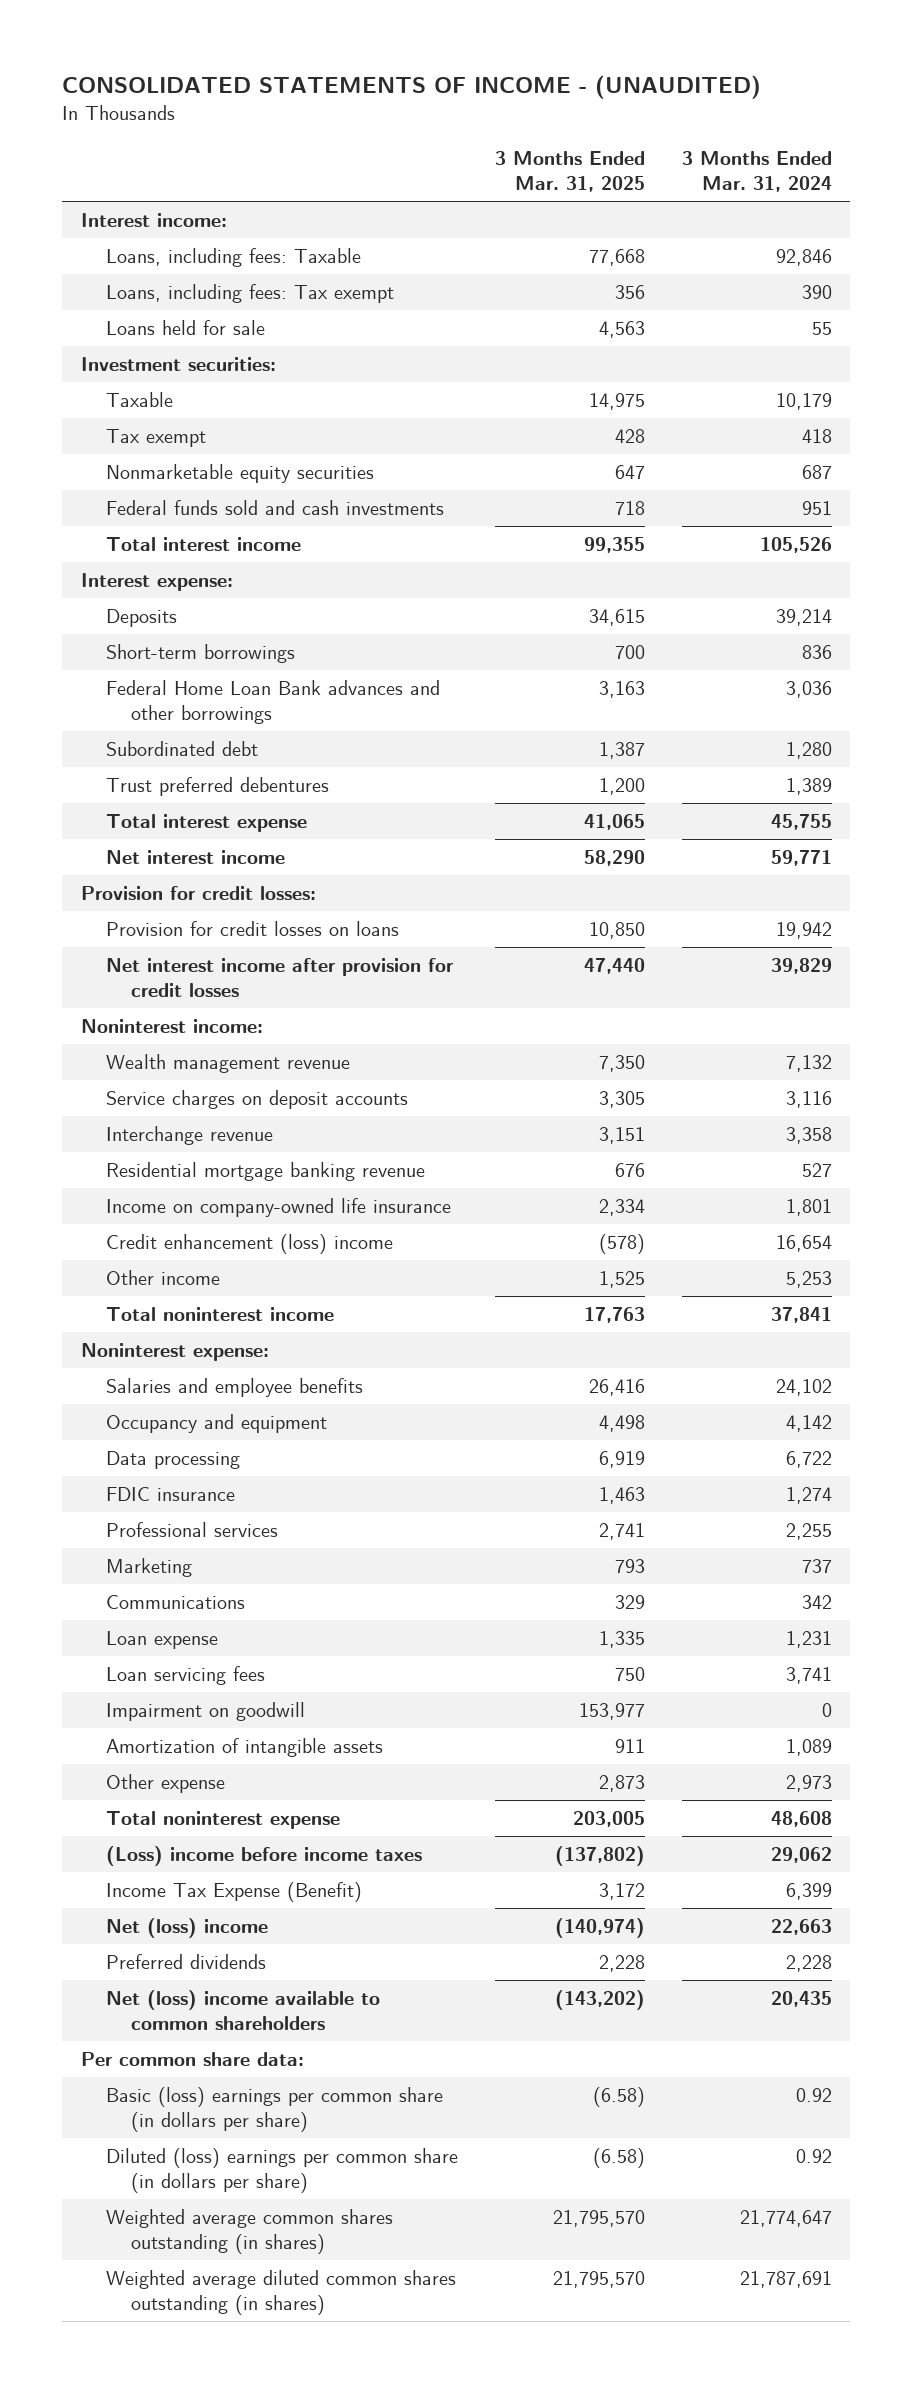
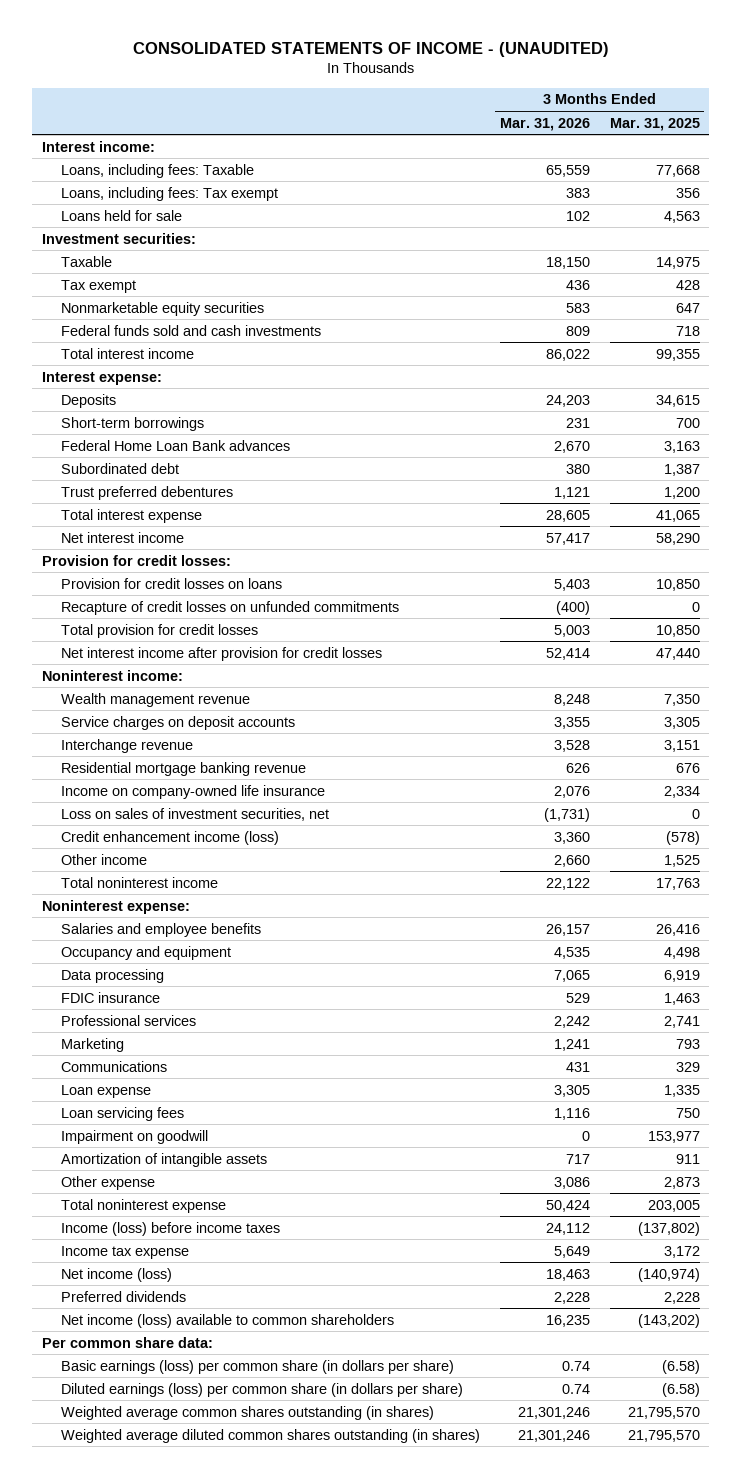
[681,150,832,192] 3 Months Ended Mar. 31, 2024 -> none
none -> [499,117,590,131] Mar. 31, 2026
[106,680,441,725] Federal Home Loan Bank advances and other borrowings -> [60,439,290,451] Federal Home Loan Bank advances
none -> [60,600,399,615] Recapture of credit losses on unfunded commitments
none -> [60,623,258,638] Total provision for credit losses
none -> [60,807,329,821] Loss on sales of investment securities, net
[106,1234,394,1255] Credit enhancement (loss) income -> [60,830,279,845] Credit enhancement income (loss)
[106,1846,423,1867] (Loss) income before income taxes -> [60,1221,280,1236] Income (loss) before income taxes
[106,1882,363,1903] Income Tax Expense (Benefit) -> [60,1245,189,1259] Income tax expense
[106,1918,269,1939] Net (loss) income -> [60,1267,172,1282] Net income (loss)
[106,1990,381,2031] Net (loss) income available to common shareholders -> [60,1313,394,1328] Net income (loss) available to common shareholders
[106,2087,444,2133] Basic (loss) earnings per common share (in dollars per share) -> [60,1359,454,1374] Basic earnings (loss) per common share (in dollars per share)
[106,2148,459,2194] Diluted (loss) earnings per common share (in dollars per share) -> [60,1382,463,1397] Diluted earnings (loss) per common share (in dollars per share)

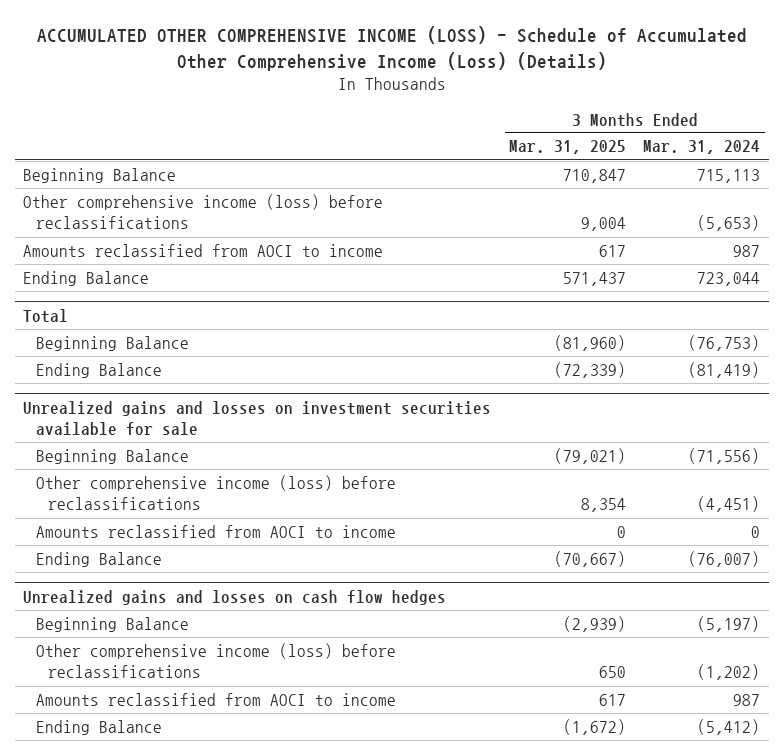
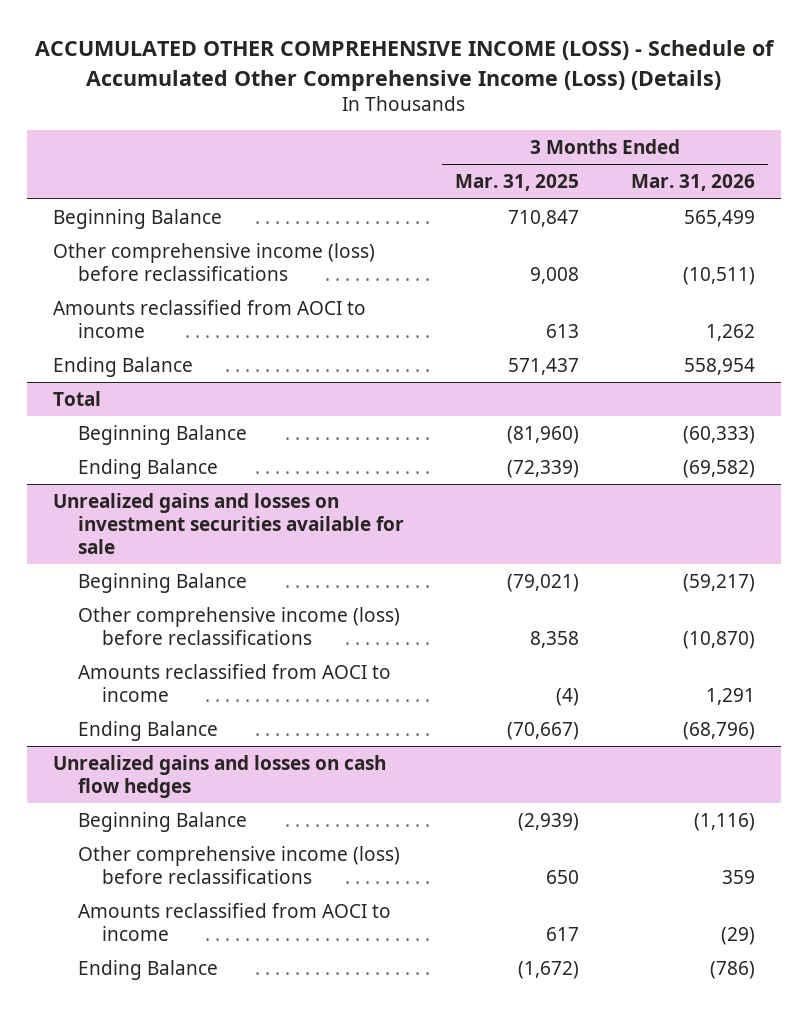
[643,140,761,155] Mar. 31, 2024 -> none
none -> [630,174,755,192] Mar. 31, 2026
[580,217,626,232] 9,004 -> [530,266,580,284] 9,008
[598,244,626,257] 617 -> [546,323,580,338] 613
[580,498,626,513] 8,354 -> [530,630,580,648] 8,358
[616,525,626,538] 0 -> [556,687,580,706] (4)

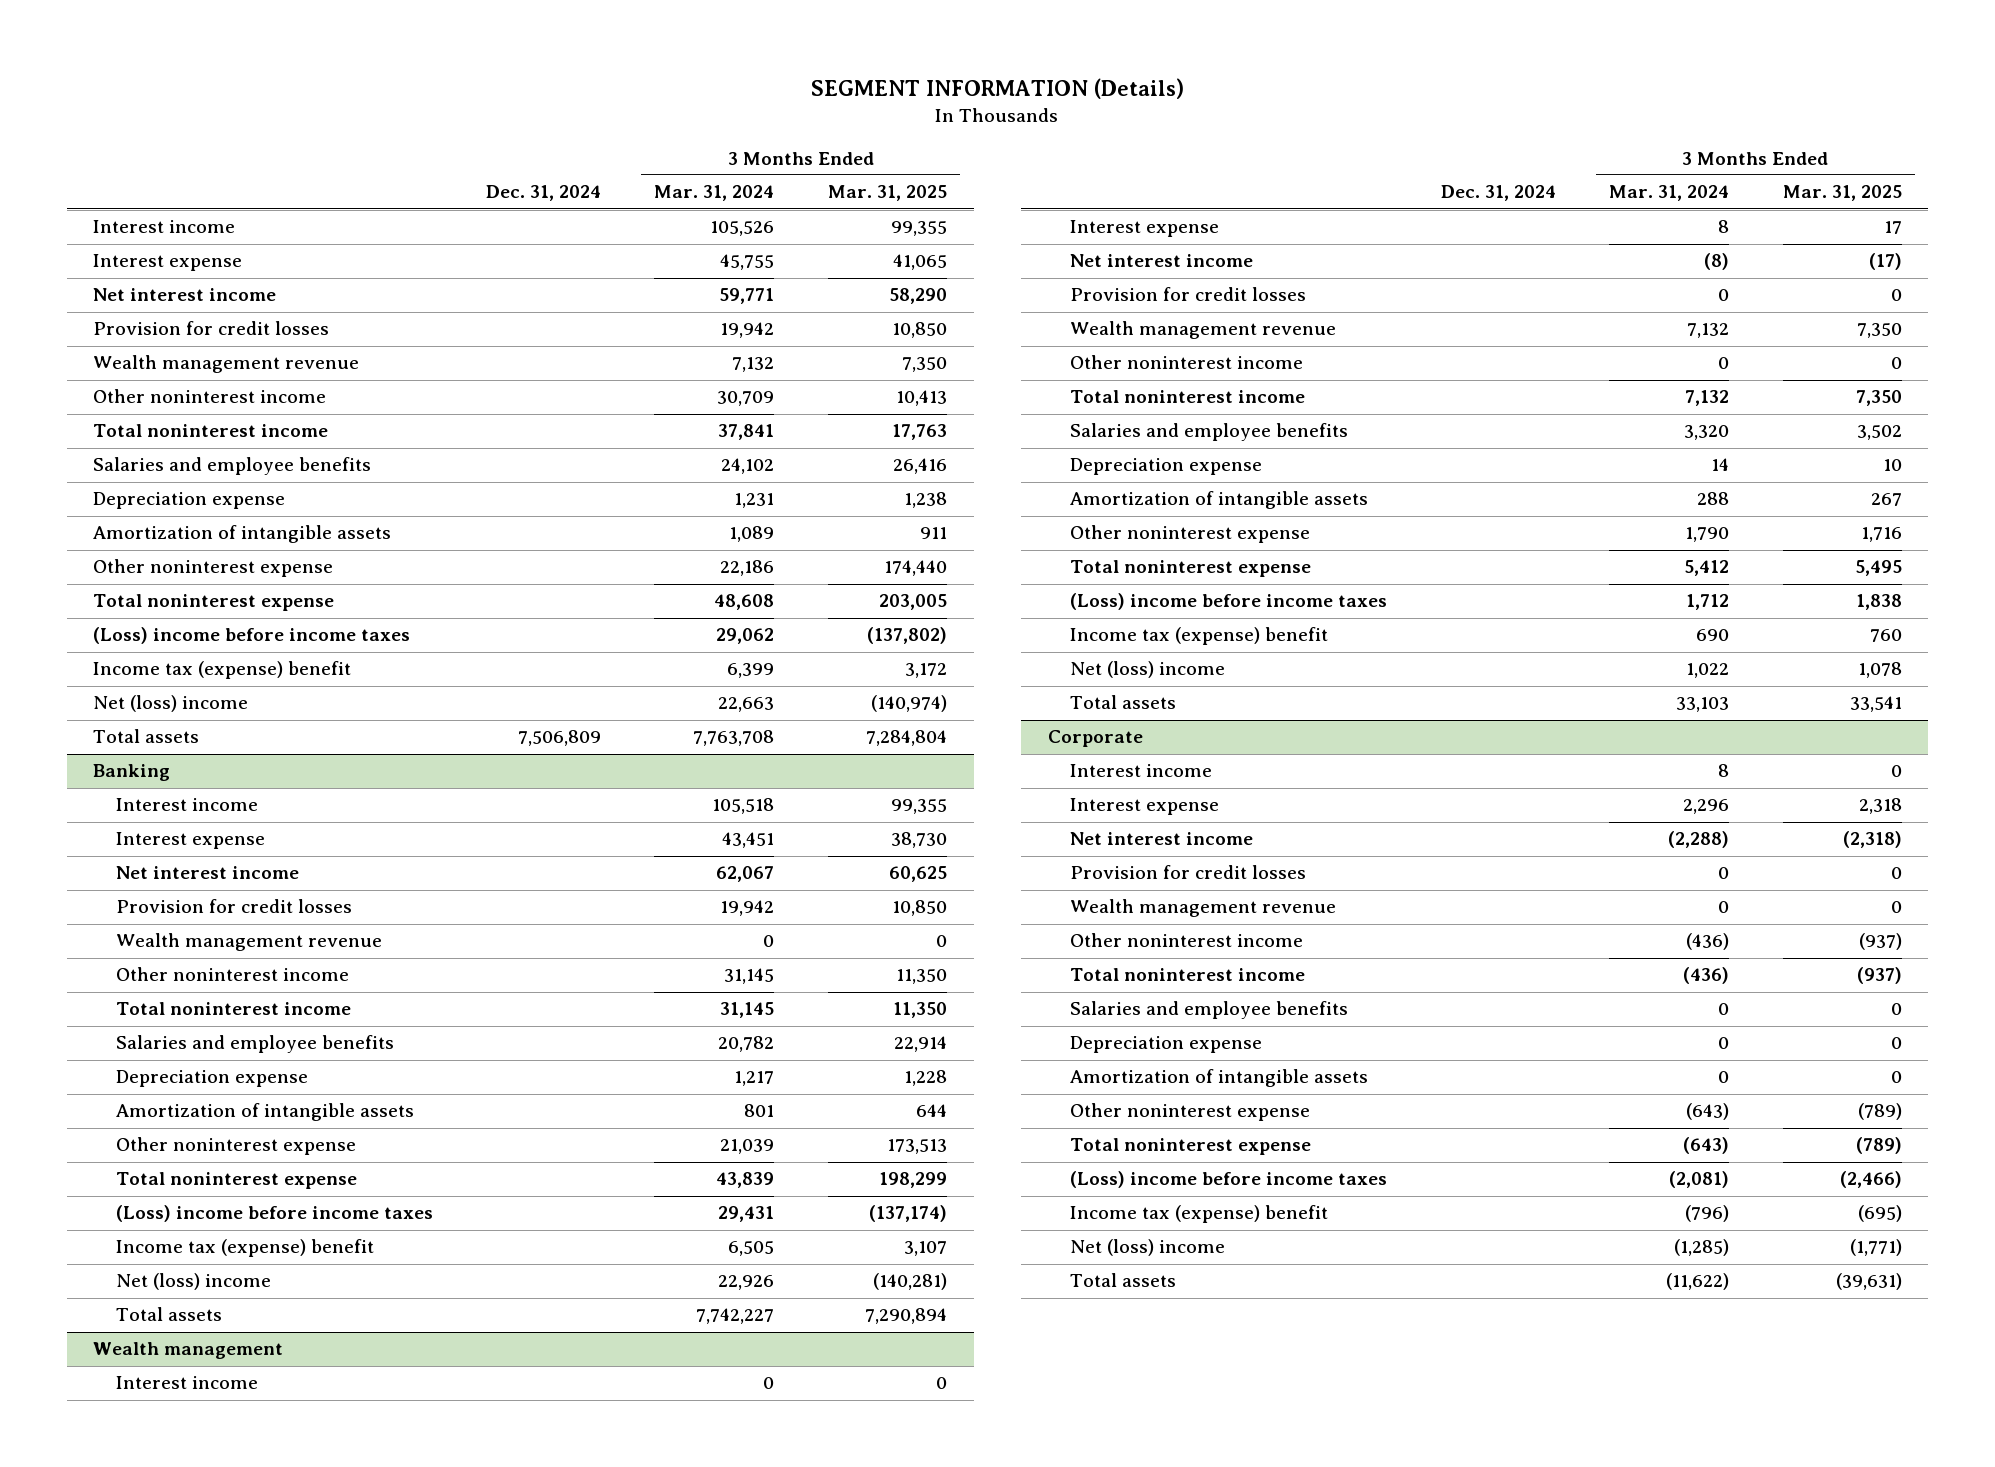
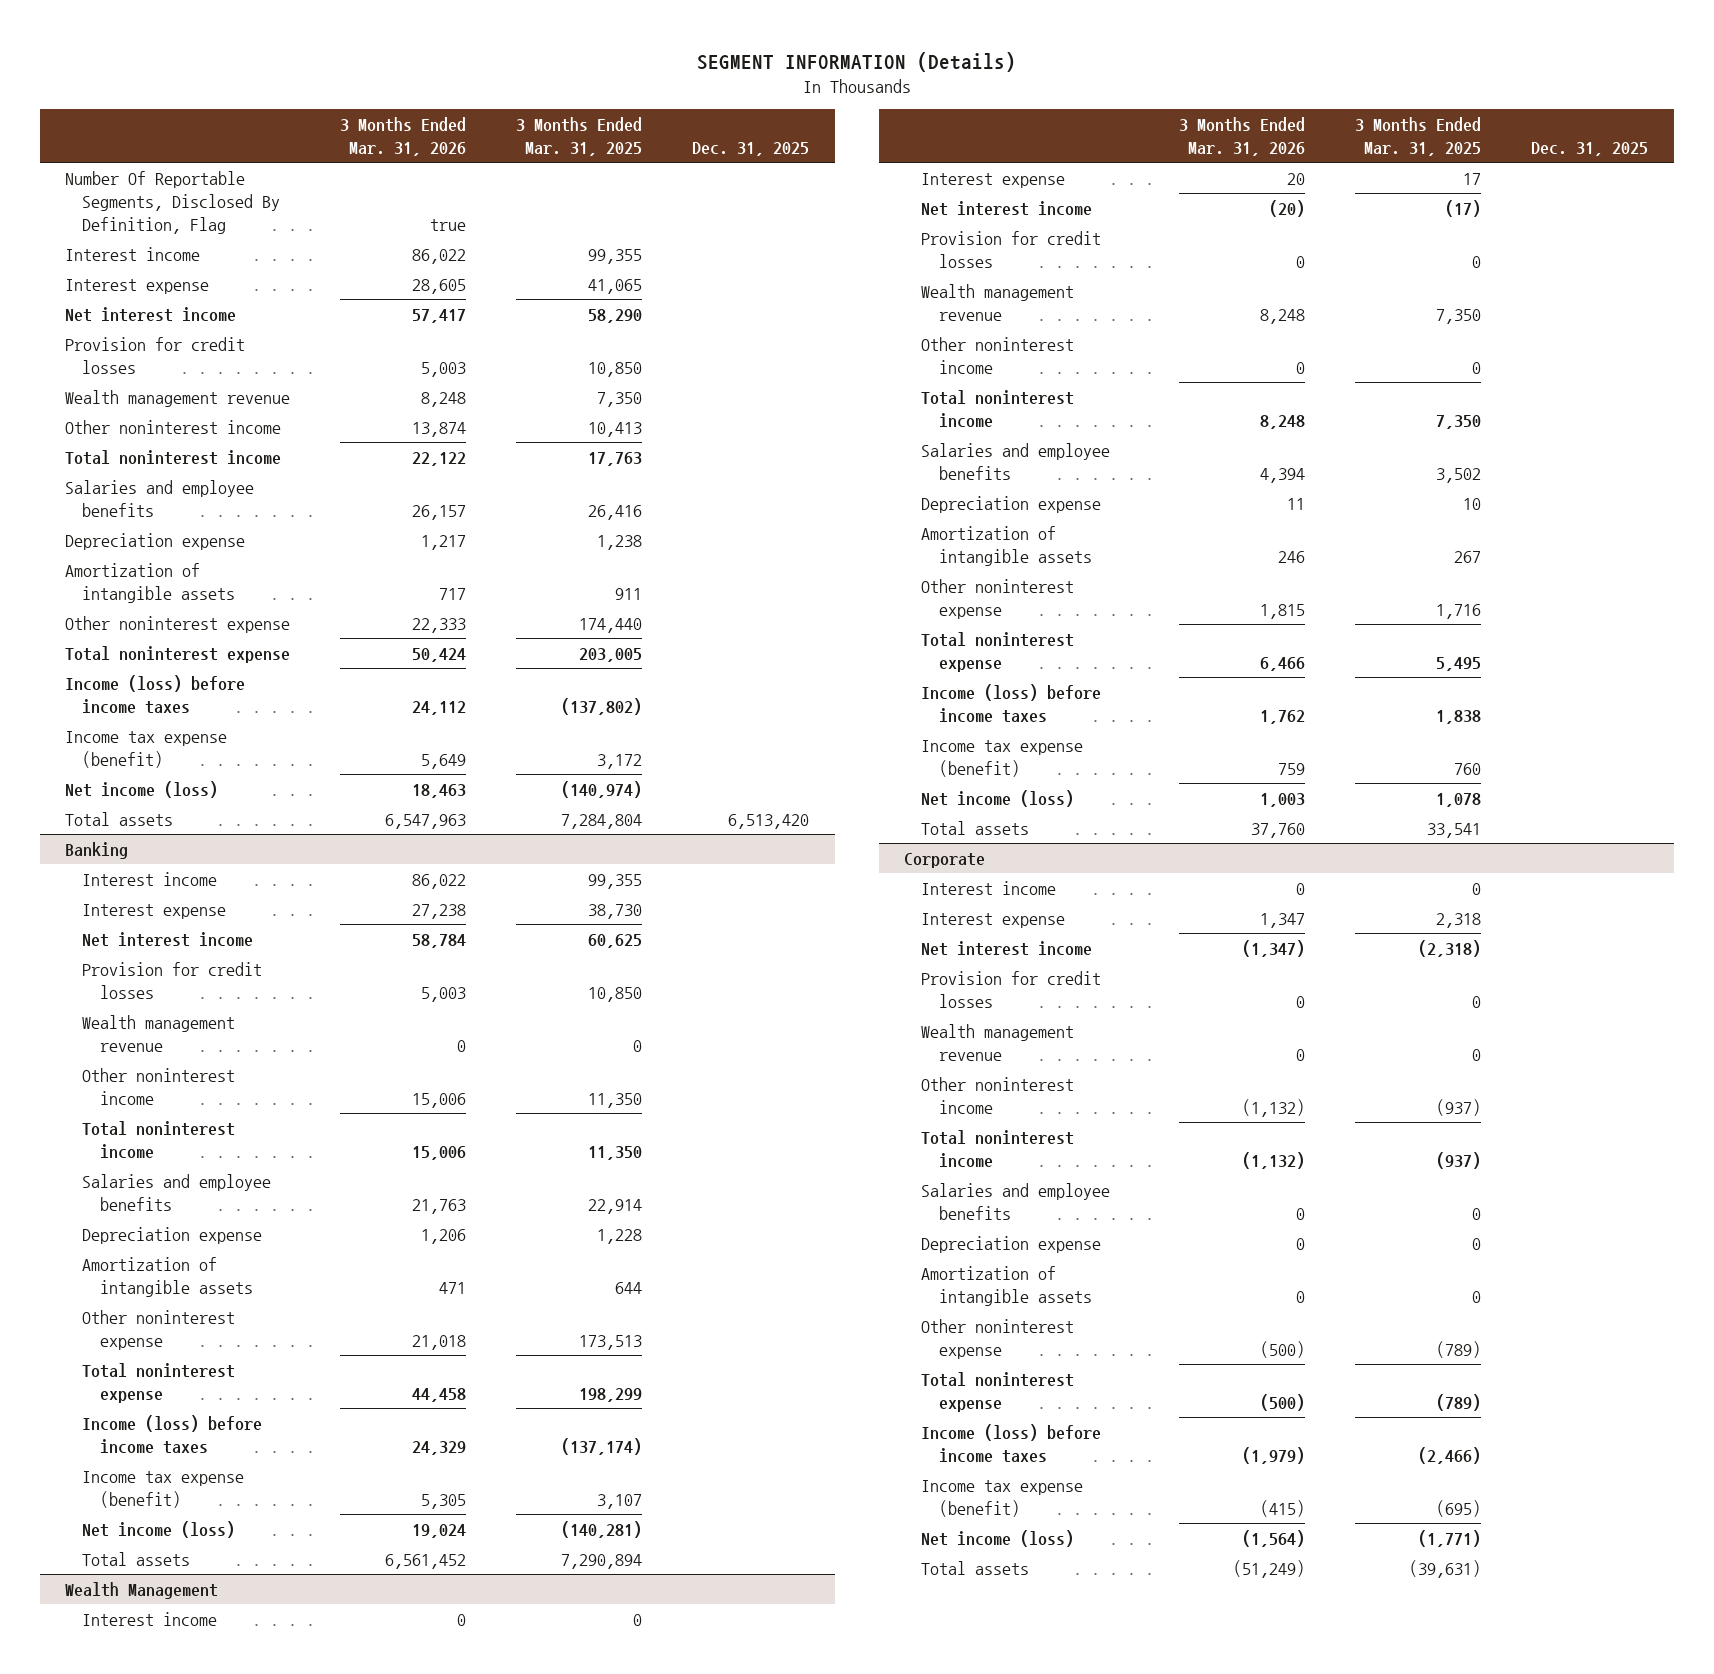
[486,185,602,202] Dec. 31, 2024 -> none
[654,185,775,202] Mar. 31, 2024 -> none
none -> [340,117,467,157] 3 Months Ended Mar. 31, 2026
none -> [692,142,810,157] Dec. 31, 2025
none -> [65,170,281,234] Number Of Reportable Segments, Disclosed By Definition, Flag
[93,627,411,645] (Loss) income before income taxes -> [65,674,246,714] Income (loss) before income taxes
[93,661,352,680] Income tax (expense) benefit -> [65,730,228,768] Income tax expense (benefit)
[93,695,249,713] Net (loss) income -> [65,780,219,798] Net income (loss)
[115,1205,433,1223] (Loss) income before income taxes -> [82,1414,263,1454] Income (loss) before income taxes
[115,1239,374,1258] Income tax (expense) benefit -> [82,1470,245,1508] Income tax expense (benefit)
[115,1273,271,1291] Net (loss) income -> [82,1520,236,1538] Net income (loss)
[93,1342,284,1360] Wealth management -> [65,1581,219,1599] Wealth Management
[1070,593,1388,611] (Loss) income before income taxes -> [921,683,1102,723] Income (loss) before income taxes
[1070,627,1329,646] Income tax (expense) benefit -> [921,739,1084,777] Income tax expense (benefit)
[1070,661,1226,679] Net (loss) income -> [921,789,1075,807] Net income (loss)
[1070,1171,1388,1189] (Loss) income before income taxes -> [921,1423,1102,1463] Income (loss) before income taxes
[1070,1205,1329,1224] Income tax (expense) benefit -> [921,1479,1084,1517] Income tax expense (benefit)
[1070,1239,1226,1257] Net (loss) income -> [921,1529,1075,1547] Net income (loss)

